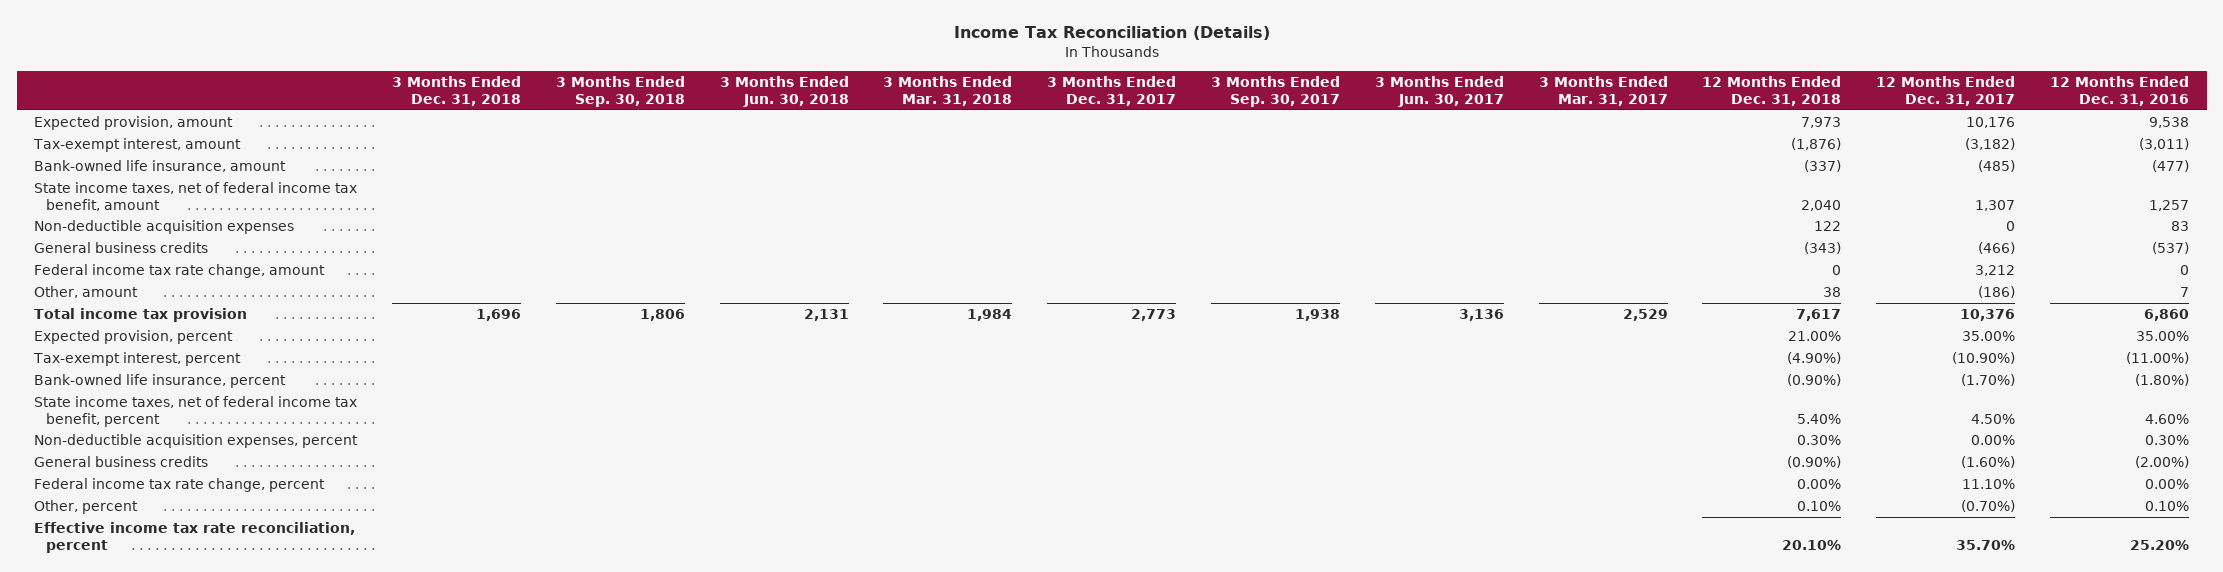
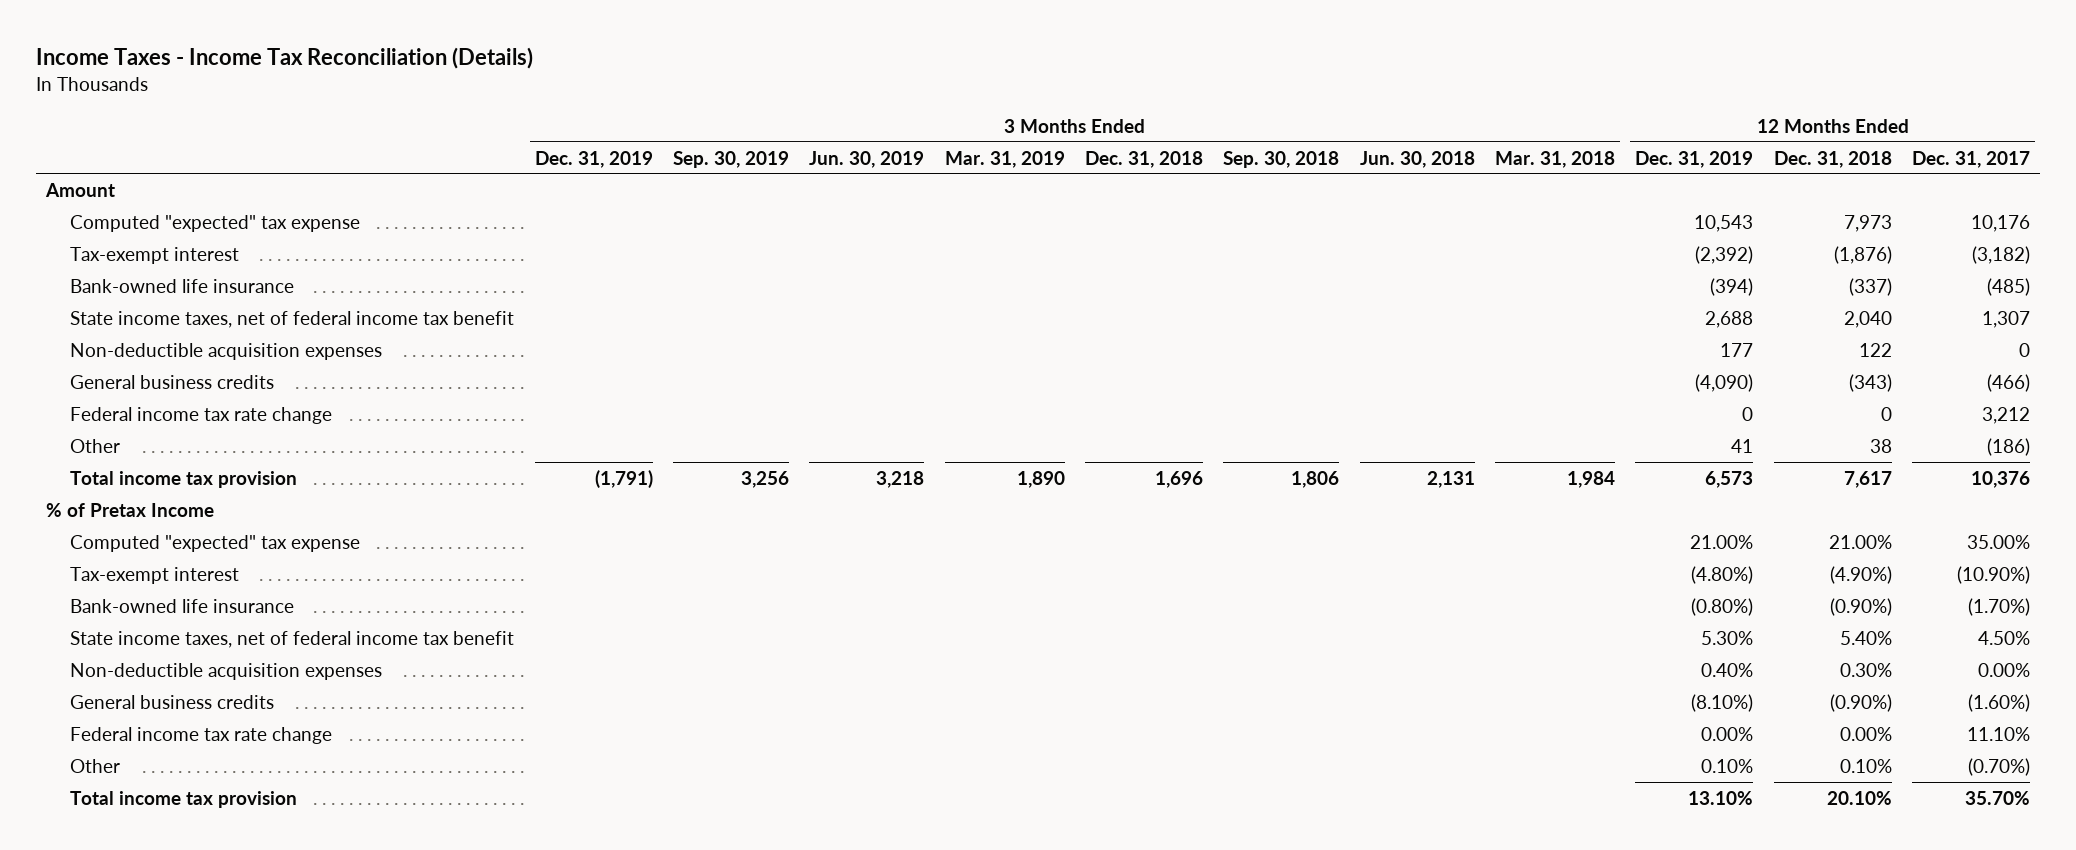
[953,26,1270,41] Income Tax Reconciliation (Details) -> [35,47,533,70] Income Taxes - Income Tax Reconciliation (Details)
[1047,76,1177,106] 3 Months Ended Dec. 31, 2017 -> none
[1211,76,1341,107] 3 Months Ended Sep. 30, 2017 -> none
[1374,76,1504,107] 3 Months Ended Jun. 30, 2017 -> none
[1538,76,1668,106] 3 Months Ended Mar. 31, 2017 -> none
[2050,76,2190,106] 12 Months Ended Dec. 31, 2016 -> none
none -> [534,150,653,168] Dec. 31, 2019
none -> [672,150,789,168] Sep. 30, 2019
none -> [809,150,925,168] Jun. 30, 2019
none -> [944,150,1065,168] Mar. 31, 2019
none -> [1635,150,1754,168] Dec. 31, 2019
none -> [44,182,115,197] Amount
[34,115,234,130] Expected provision, amount -> [70,214,361,232] Computed "expected" tax expense
[33,137,242,152] Tax-exempt interest, amount -> [70,246,240,264] Tax-exempt interest
[34,159,287,172] Bank-owned life insurance, amount -> [70,278,295,293] Bank-owned life insurance
[34,181,358,211] State income taxes, net of federal income tax benefit, amount -> [70,310,515,328] State income taxes, net of federal income tax benefit
[34,263,326,278] Federal income tax rate change, amount -> [70,406,333,424] Federal income tax rate change
[34,285,139,298] Other, amount -> [70,438,121,453] Other
none -> [45,502,214,517] % of Pretax Income
[34,329,234,344] Expected provision, percent -> [70,534,361,552] Computed "expected" tax expense
[33,351,242,366] Tax-exempt interest, percent -> [70,566,240,584] Tax-exempt interest
[34,373,287,388] Bank-owned life insurance, percent -> [70,598,295,613] Bank-owned life insurance
[34,395,358,427] State income taxes, net of federal income tax benefit, percent -> [70,630,515,648] State income taxes, net of federal income tax benefit
[34,433,359,448] Non-deductible acquisition expenses, percent -> [70,662,383,680] Non-deductible acquisition expenses
[34,477,326,492] Federal income tax rate change, percent -> [70,726,333,744] Federal income tax rate change
[34,499,139,514] Other, percent -> [70,758,121,773] Other
[34,521,356,553] Effective income tax rate reconciliation, percent -> [70,790,298,808] Total income tax provision

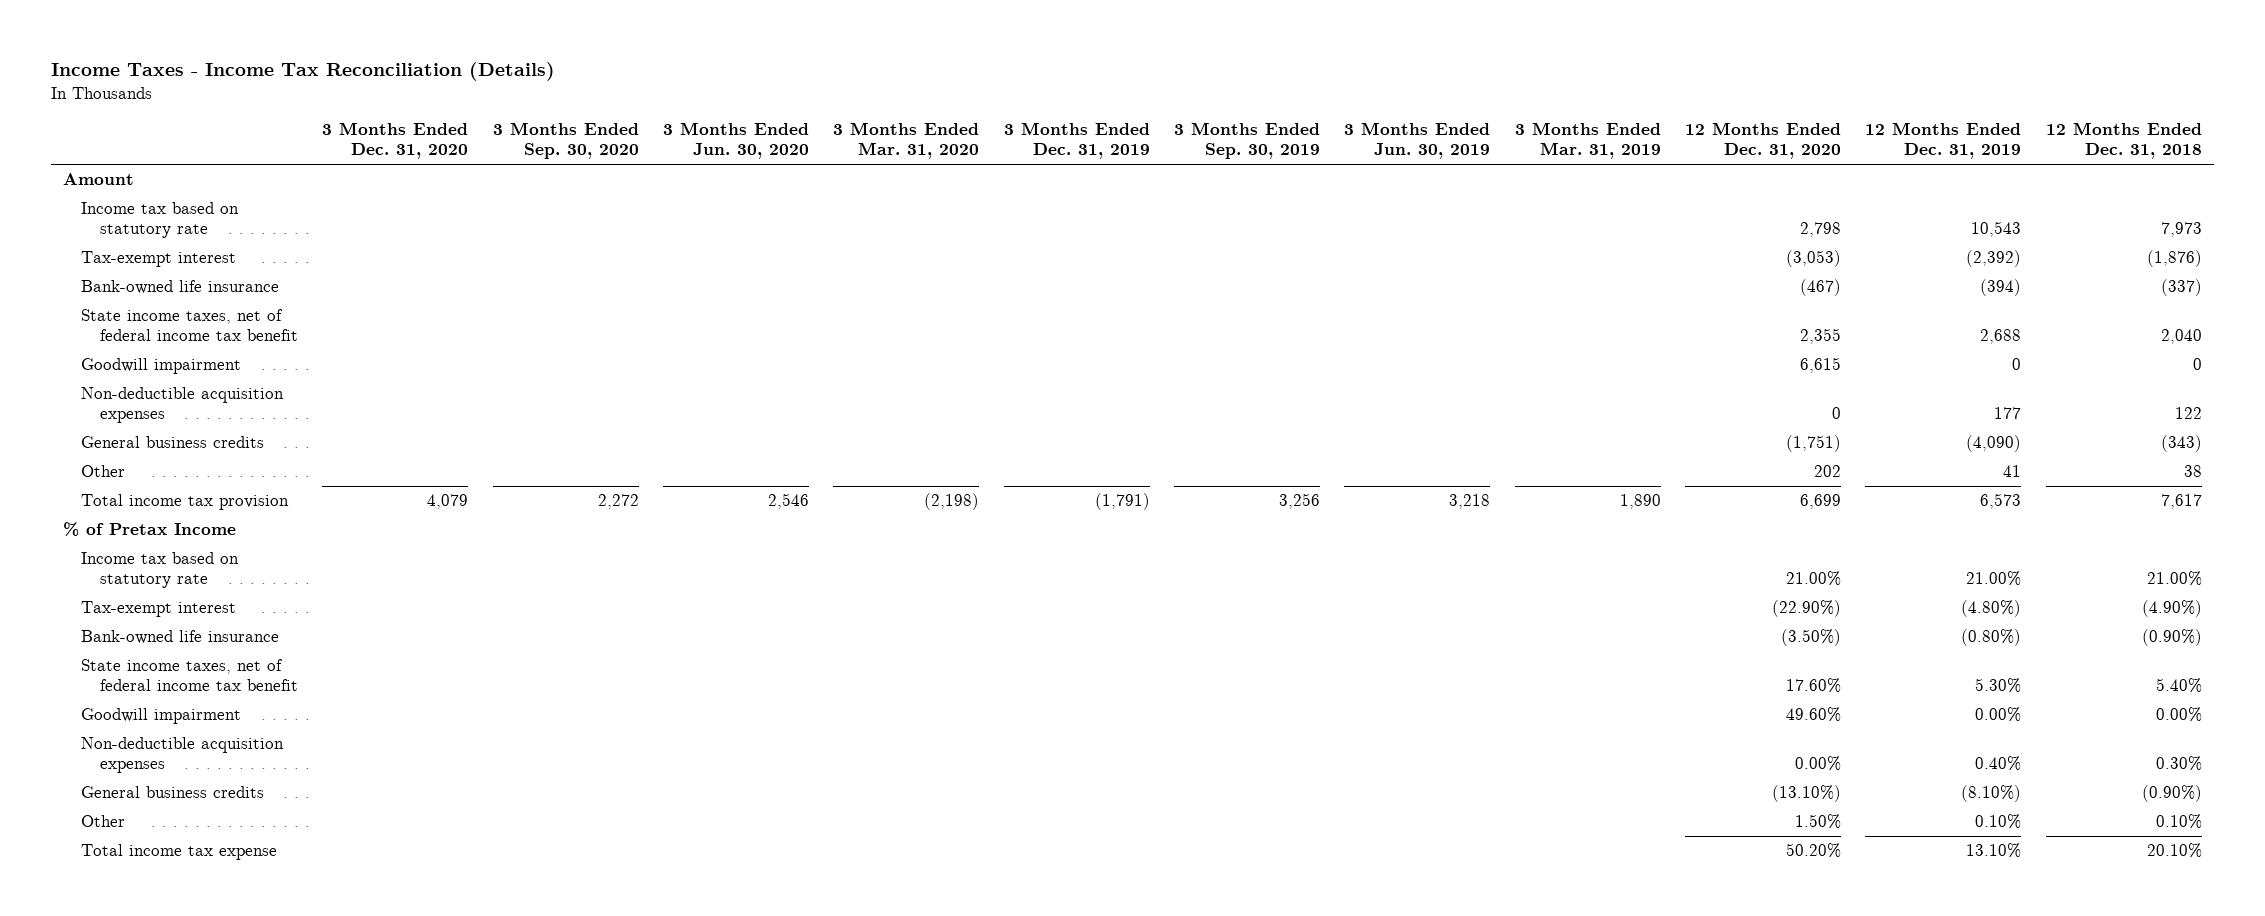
[1084,150,1203,168] Dec. 31, 2018 -> none
[1223,150,1340,168] Sep. 30, 2018 -> none
[1359,150,1475,168] Jun. 30, 2018 -> none
[1494,150,1615,168] Mar. 31, 2018 -> none
[1911,150,2030,168] Dec. 31, 2017 -> none
none -> [322,122,469,160] 3 Months Ended Dec. 31, 2020
none -> [492,122,639,160] 3 Months Ended Sep. 30, 2020
none -> [662,122,809,160] 3 Months Ended Jun. 30, 2020
none -> [833,122,980,160] 3 Months Ended Mar. 31, 2020
none -> [1684,122,1841,160] 12 Months Ended Dec. 31, 2020
[70,214,361,232] Computed "expected" tax expense -> [81,202,240,239] Income tax based on statutory rate
none -> [81,358,242,375] Goodwill impairment
[70,406,333,424] Federal income tax rate change -> none
[70,534,361,552] Computed "expected" tax expense -> [81,552,240,589] Income tax based on statutory rate
none -> [81,708,242,725] Goodwill impairment
[70,726,333,744] Federal income tax rate change -> none
[70,790,298,808] Total income tax provision -> [81,844,278,861] Total income tax expense

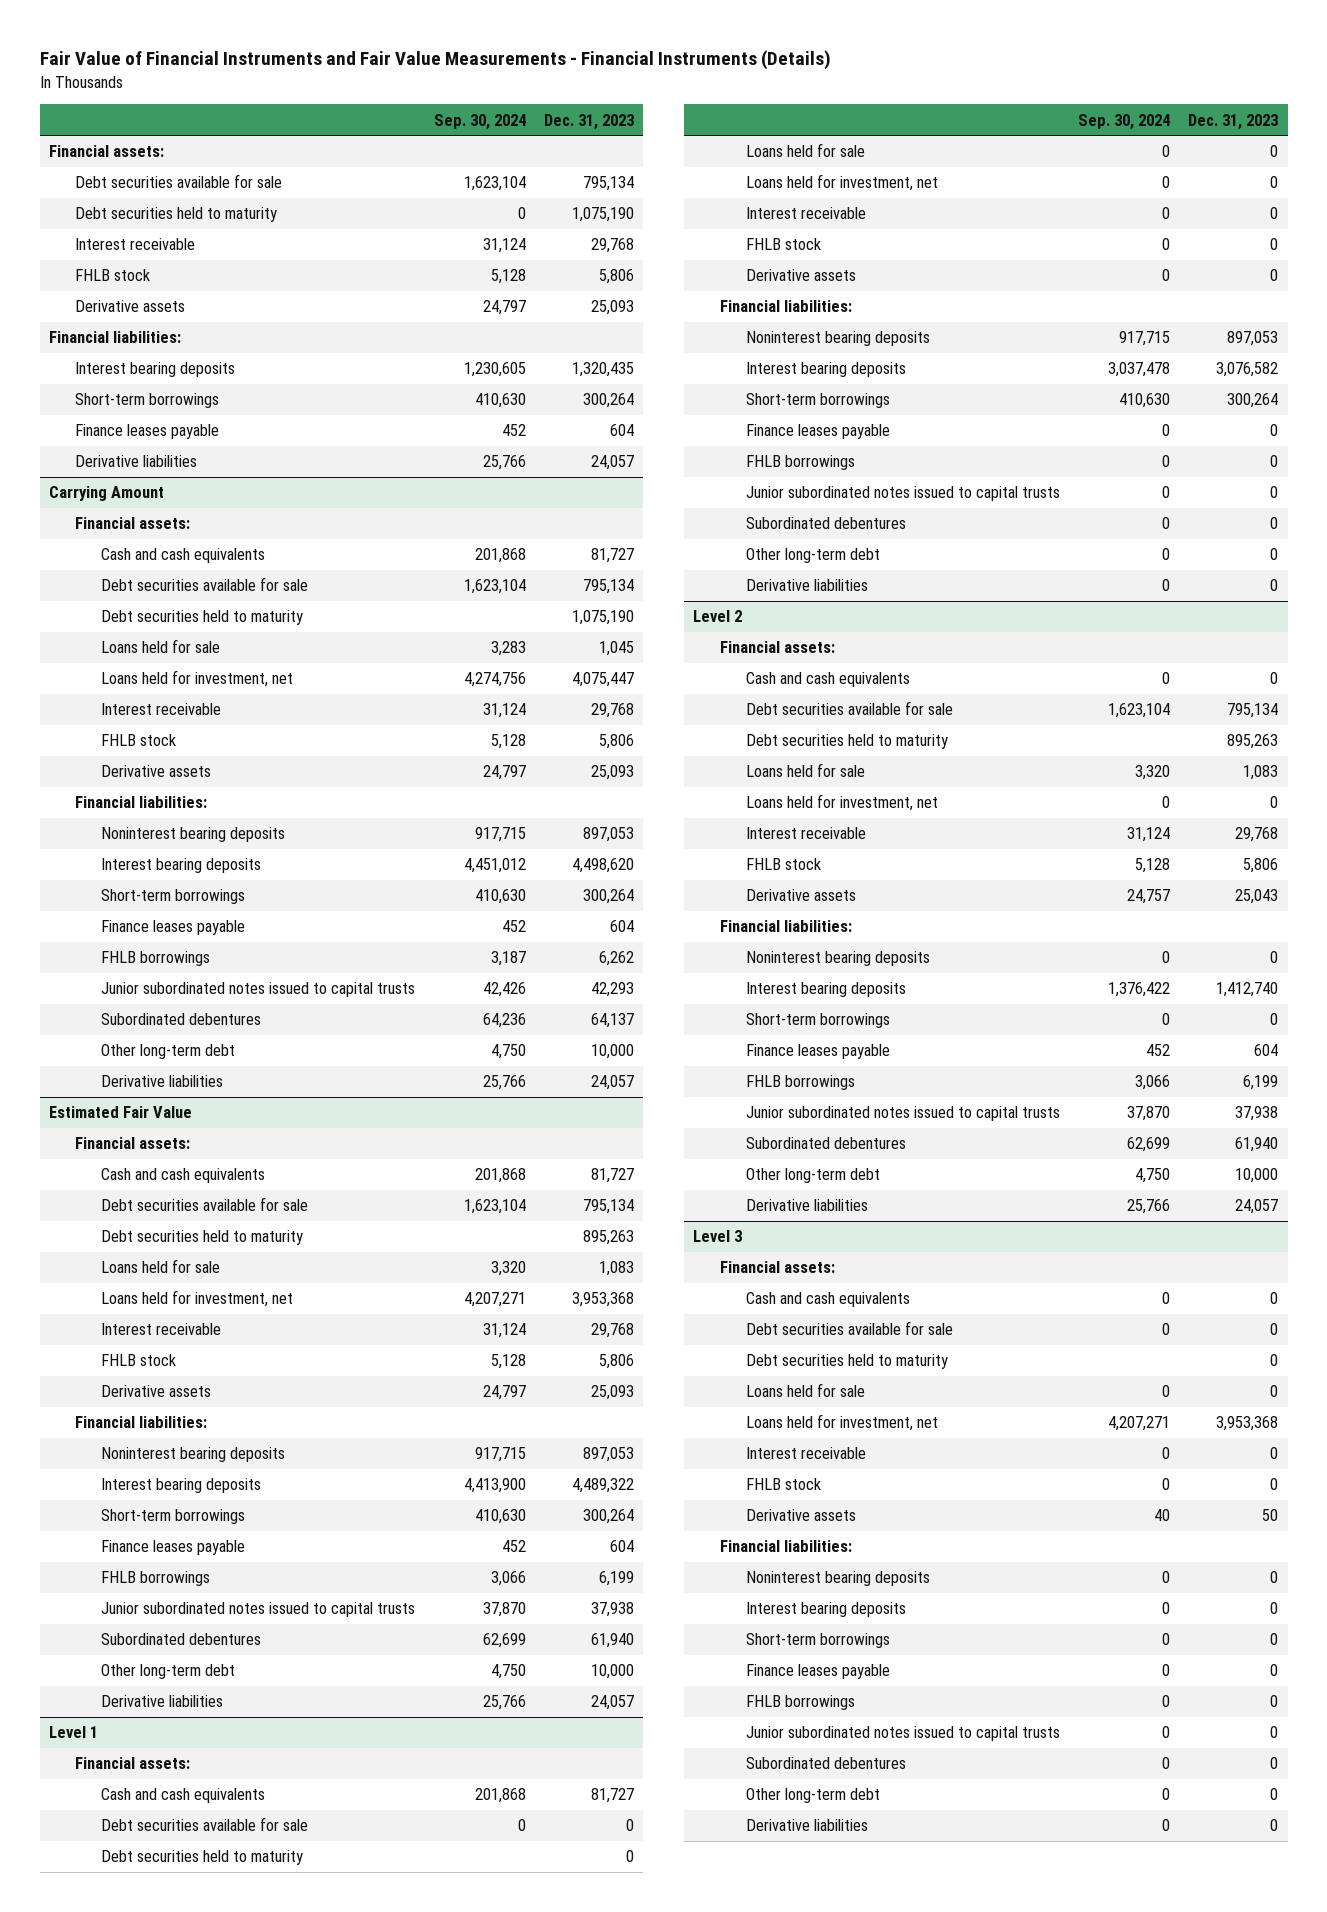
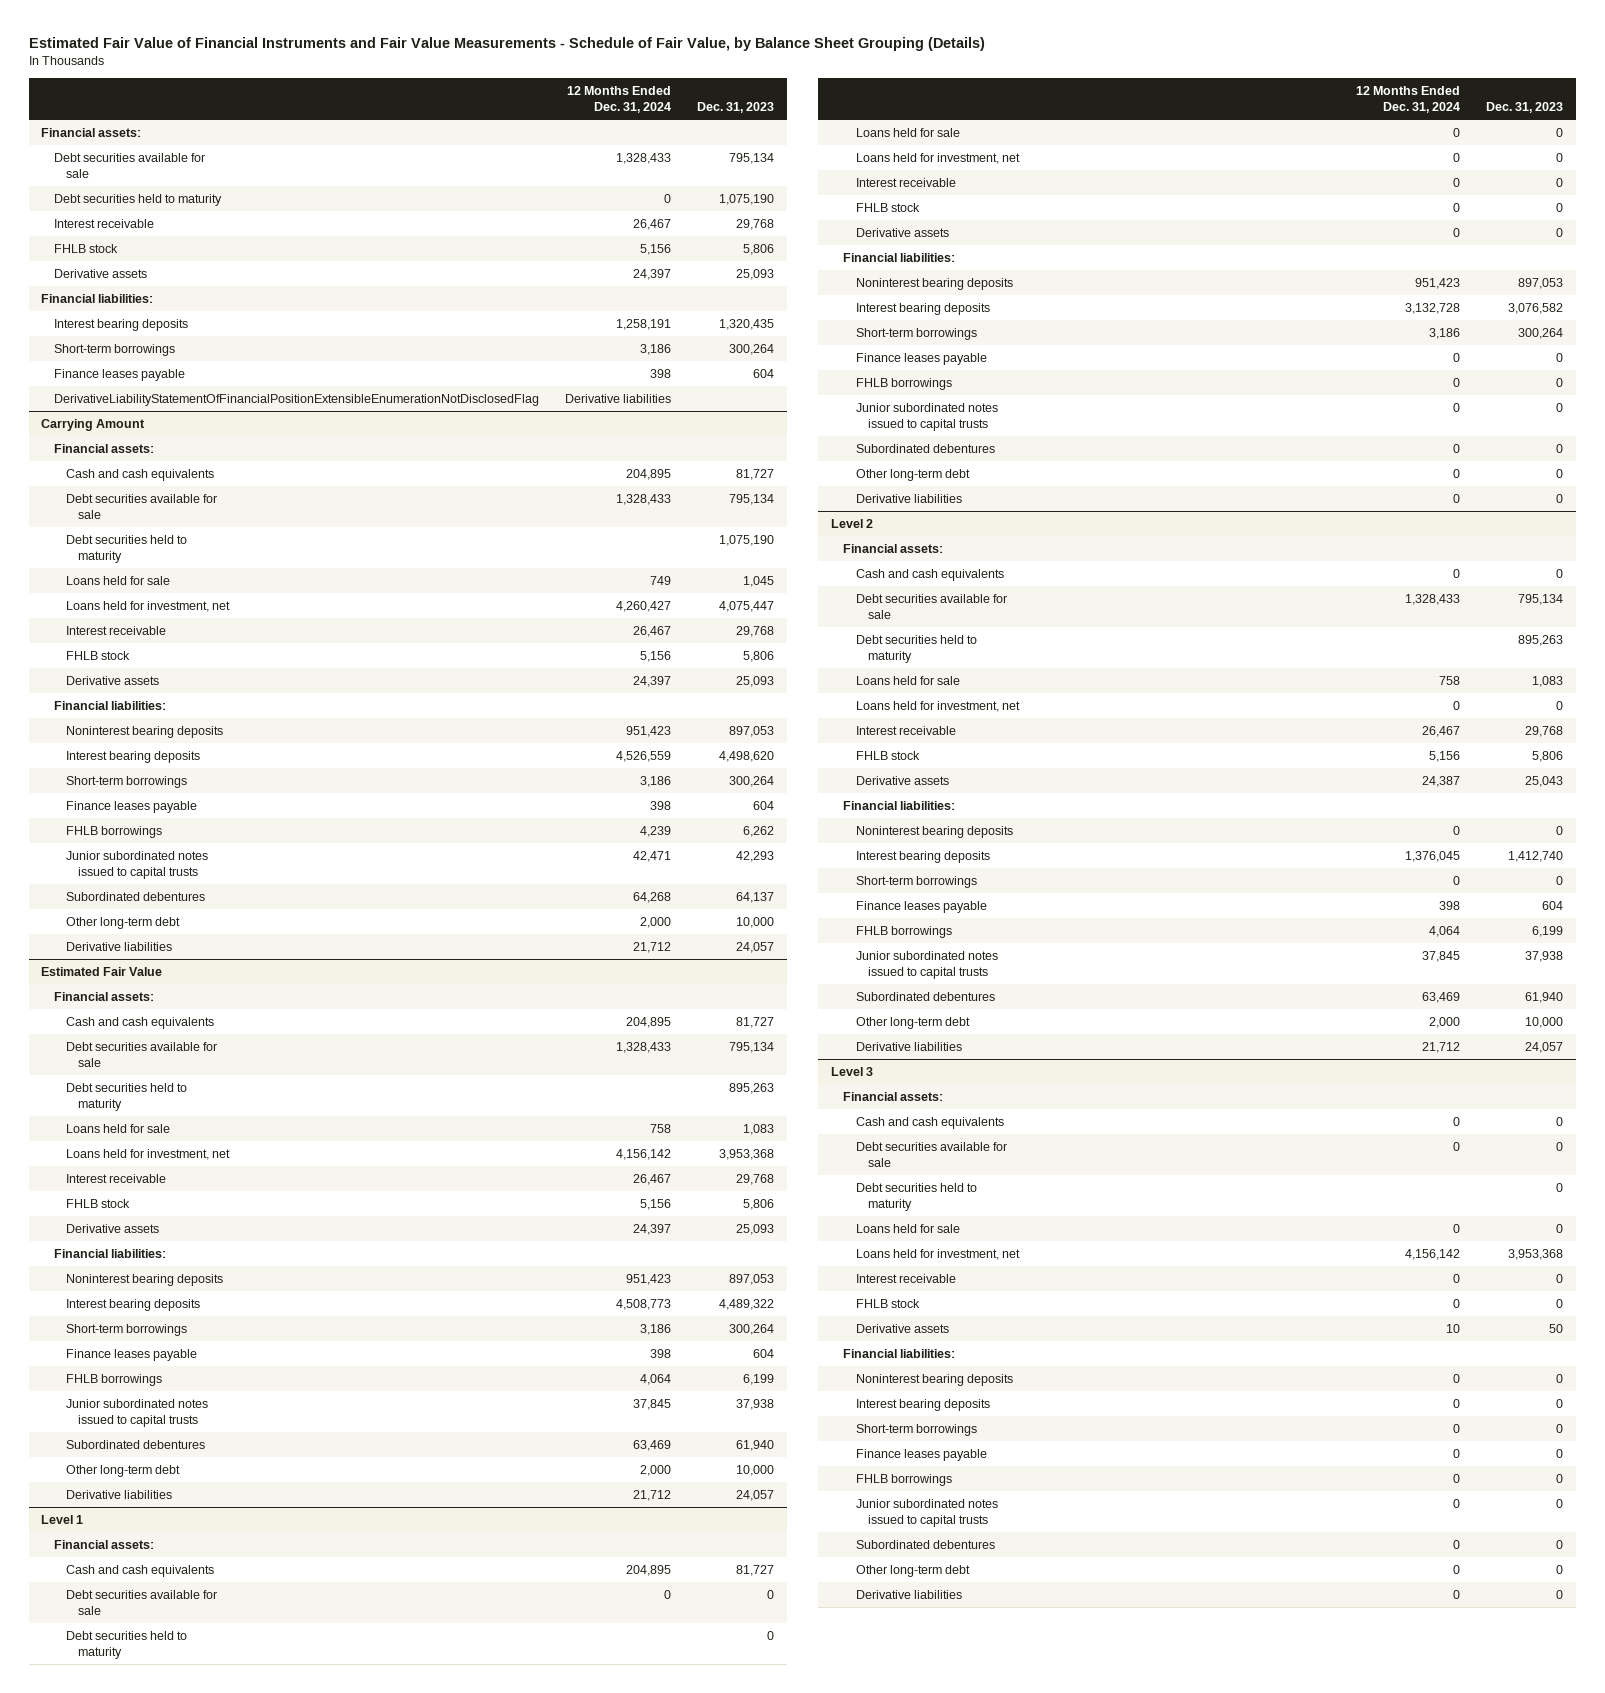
[39,50,831,71] Fair Value of Financial Instruments and Fair Value Measurements - Financial Instruments (Details) -> [28,37,985,52] Estimated Fair Value of Financial Instruments and Fair Value Measurements - Schedule of Fair Value, by Balance Sheet Grouping (Details)
[433,113,526,130] Sep. 30, 2024 -> none
none -> [566,85,671,113] 12 Months Ended Dec. 31, 2024
[74,455,197,468] Derivative liabilities -> none
none -> [53,394,539,407] DerivativeLiabilityStatementOfFinancialPositionExtensibleEnumerationNotDisclosedFlag

